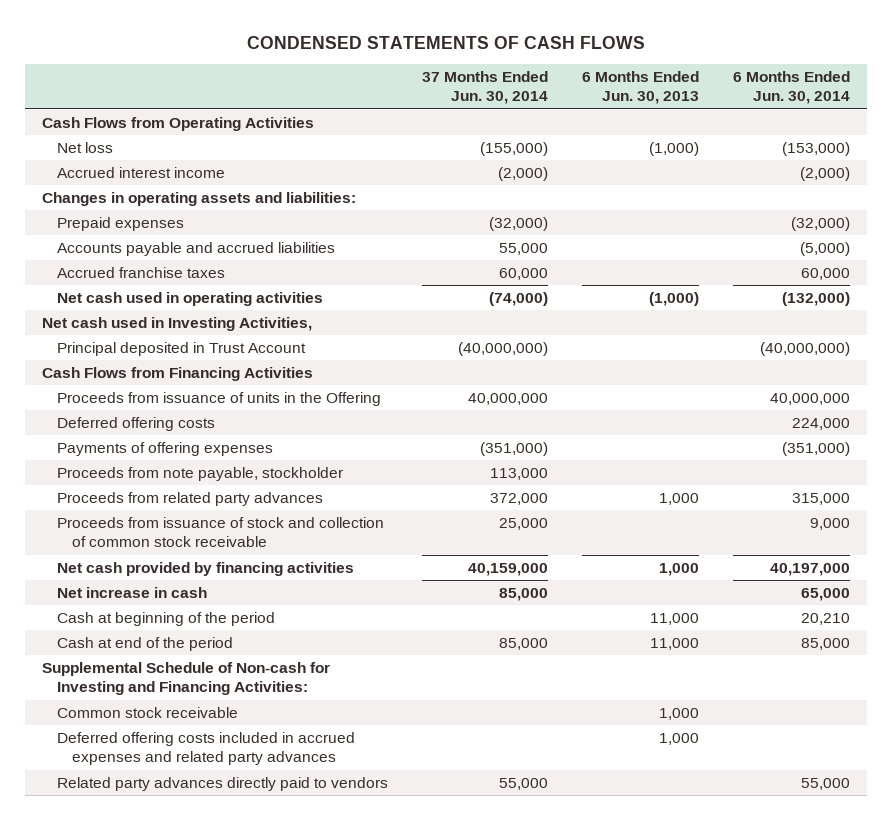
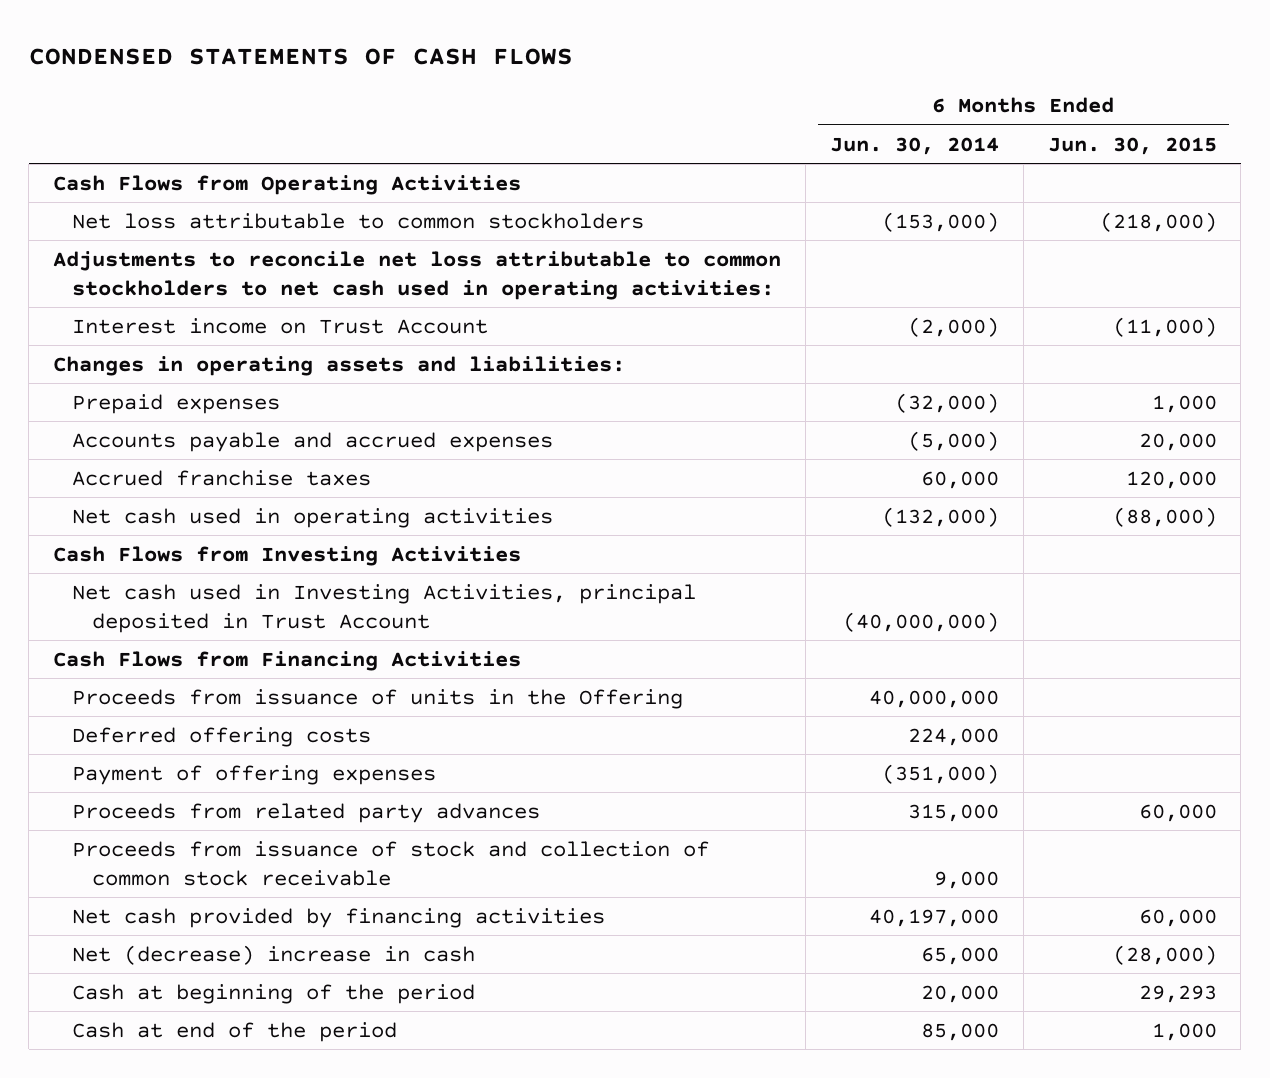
[421,70,548,105] 37 Months Ended Jun. 30, 2014 -> none
[581,70,699,105] 6 Months Ended Jun. 30, 2013 -> none
none -> [1047,136,1217,155] Jun. 30, 2015
[57,141,114,153] Net loss -> [72,212,645,229] Net loss attributable to common stockholders
none -> [53,250,782,300] Adjustments to reconcile net loss attributable to common stockholders to net cash used in operating activities:
[57,166,226,178] Accrued interest income -> [72,317,489,334] Interest income on Trust Account
[57,241,336,256] Accounts payable and accrued liabilities -> [72,431,554,452] Accounts payable and accrued expenses
[41,316,312,331] Net cash used in Investing Activities, -> [53,545,522,566] Cash Flows from Investing Activities
[57,341,307,356] Principal deposited in Trust Account -> [72,583,697,633] Net cash used in Investing Activities, principal deposited in Trust Account
[57,466,344,481] Proceeds from note payable, stockholder -> none
[57,441,274,456] Payments of offering expenses -> [72,764,437,785] Payment of offering expenses
[57,586,208,598] Net increase in cash -> [72,944,476,965] Net (decrease) increase in cash
[800,612,850,625] 20,210 -> [920,984,999,1003] 20,000
[41,661,330,696] Supplemental Schedule of Non-cash for Investing and Financing Activities: -> none
[57,706,239,718] Common stock receivable -> none
[57,731,356,766] Deferred offering costs included in accrued expenses and related party advances -> none
[57,776,389,791] Related party advances directly paid to vendors -> none

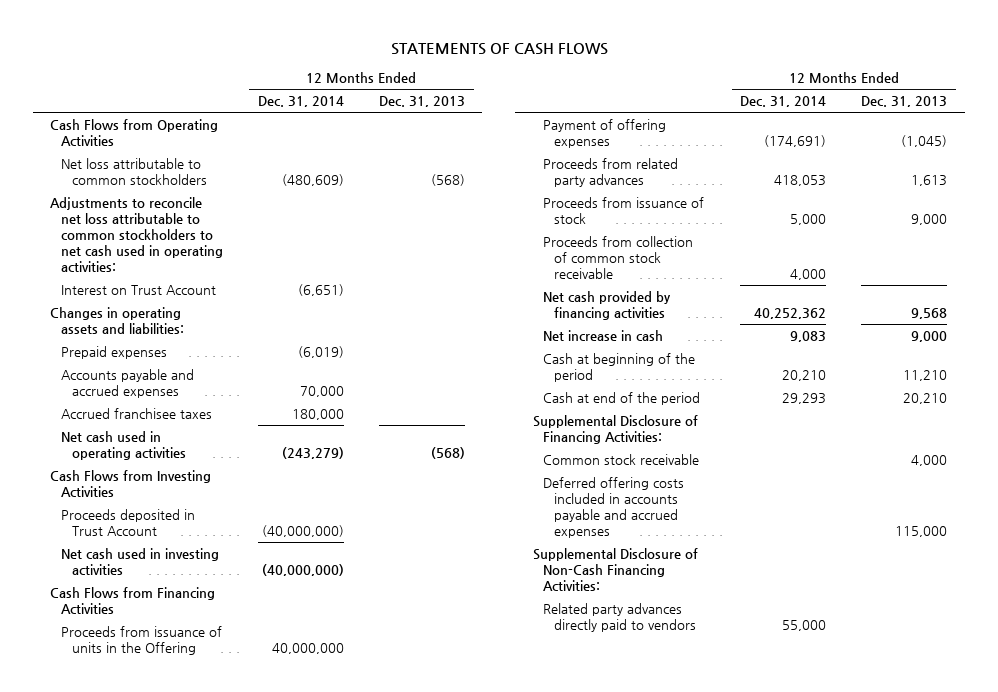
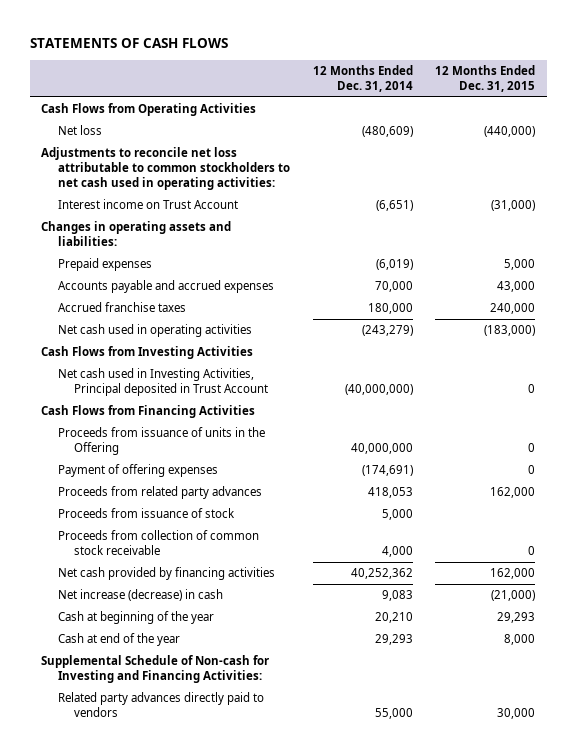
[378,96,465,108] Dec. 31, 2013 -> none
none -> [435,64,536,92] 12 Months Ended Dec. 31, 2015
[60,158,207,185] Net loss attributable to common stockholders -> [57,125,102,136] Net loss
[60,285,216,296] Interest on Trust Account -> [57,199,238,210] Interest income on Trust Account
[60,408,212,420] Accrued franchisee taxes -> [57,302,186,313] Accrued franchise taxes
[60,548,219,575] Net cash used in investing activities -> none
[60,509,195,536] Proceeds deposited in Trust Account -> [57,368,269,397] Net cash used in Investing Activities, Principal deposited in Trust Account
[532,415,698,444] Supplemental Disclosure of Financing Activities: -> none
[543,454,700,466] Common stock receivable -> none
[543,477,685,538] Deferred offering costs included in accounts payable and accrued expenses -> none
[543,330,664,342] Net increase in cash -> [57,589,223,602] Net increase (decrease) in cash
[543,353,696,382] Cash at beginning of the period -> [57,611,214,625] Cash at beginning of the year
[543,392,701,406] Cash at end of the period -> [57,633,180,647] Cash at end of the year
[532,548,698,591] Supplemental Disclosure of Non-Cash Financing Activities: -> [41,655,270,684] Supplemental Schedule of Non-cash for Investing and Financing Activities:

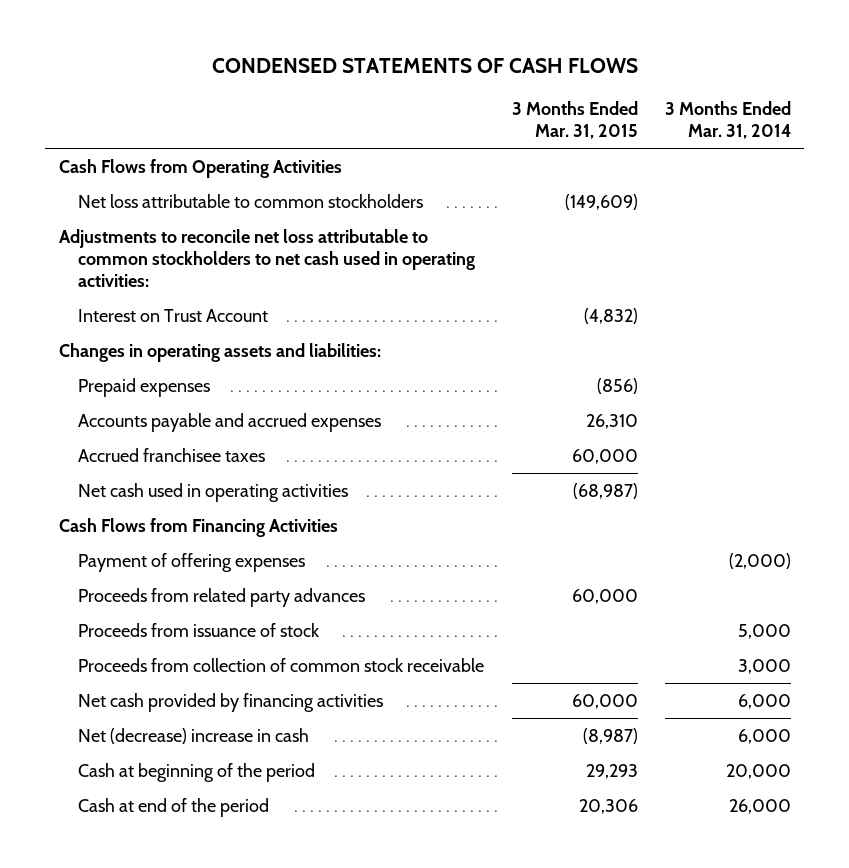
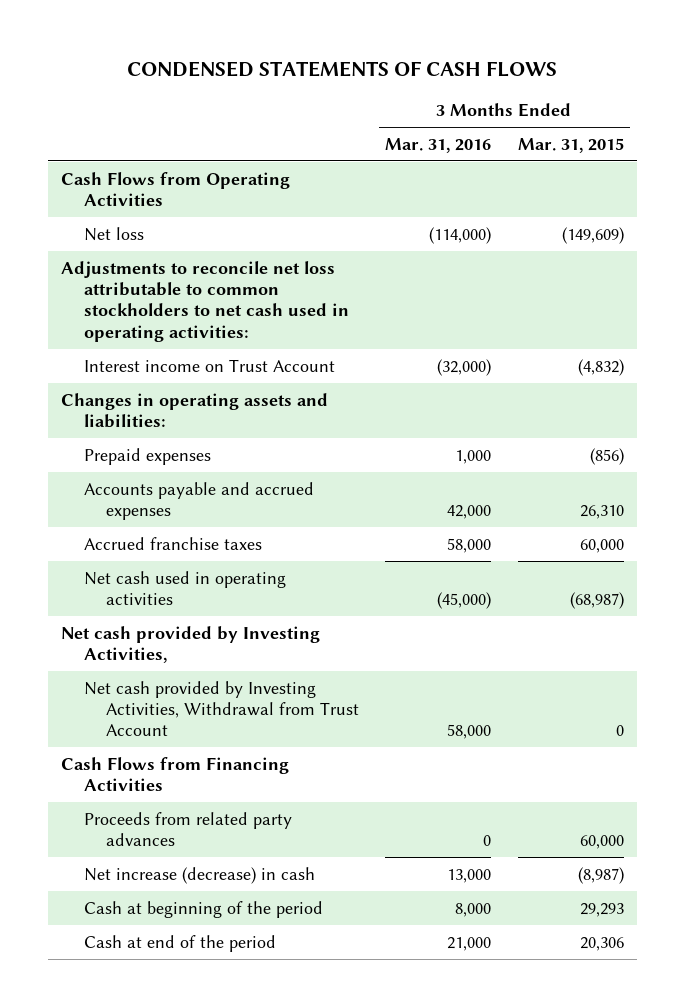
[664,101,791,140] 3 Months Ended Mar. 31, 2014 -> none
none -> [385,137,492,153] Mar. 31, 2016
[78,193,424,208] Net loss attributable to common stockholders -> [83,226,144,241] Net loss
[78,308,269,322] Interest on Trust Account -> [83,358,335,372] Interest income on Trust Account
[78,447,266,462] Accrued franchisee taxes -> [83,536,262,550] Accrued franchise taxes
none -> [61,625,321,664] Net cash provided by Investing Activities,
none -> [83,680,359,737] Net cash provided by Investing Activities, Withdrawal from Trust Account
[78,552,306,572] Payment of offering expenses -> none
[78,622,320,637] Proceeds from issuance of stock -> none
[78,657,485,672] Proceeds from collection of common stock receivable -> none
[78,692,384,712] Net cash provided by financing activities -> none
[78,727,310,744] Net (decrease) increase in cash -> [83,866,315,884] Net increase (decrease) in cash

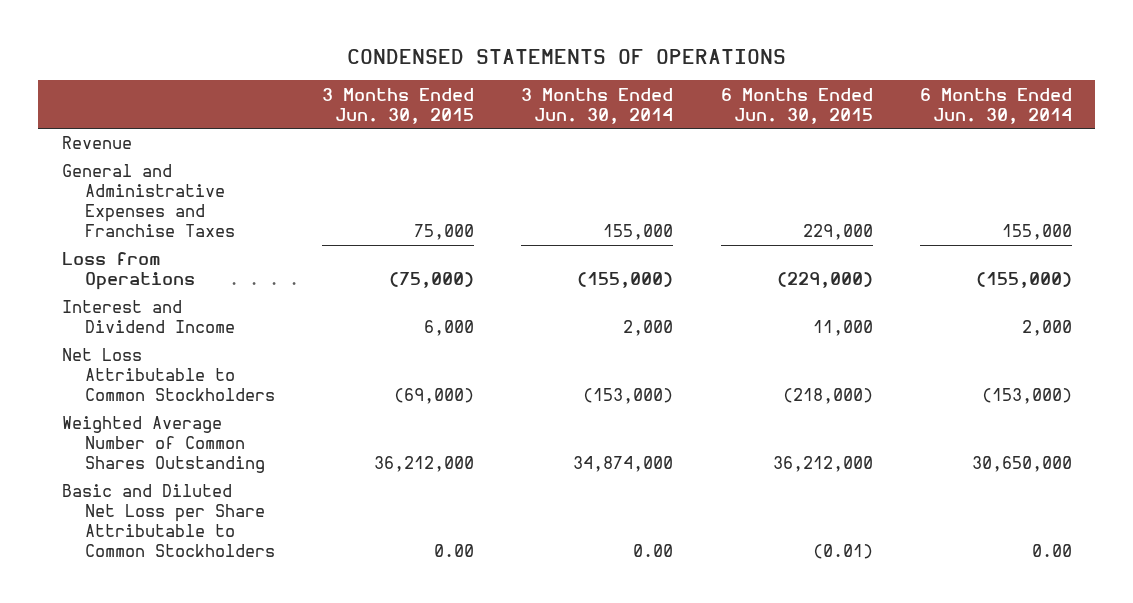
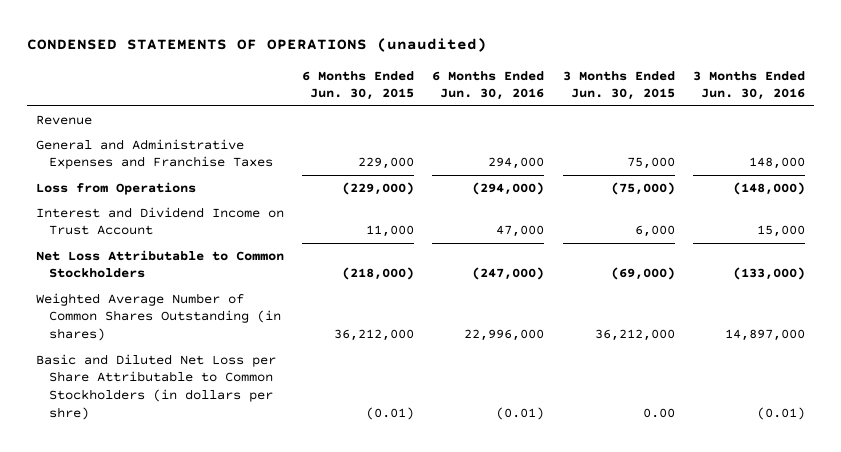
[346,48,786,64] CONDENSED STATEMENTS OF OPERATIONS -> [26,37,487,52] CONDENSED STATEMENTS OF OPERATIONS (unaudited)
[521,87,674,124] 3 Months Ended Jun. 30, 2014 -> none
[919,87,1072,124] 6 Months Ended Jun. 30, 2014 -> none
none -> [432,70,545,101] 6 Months Ended Jun. 30, 2016
none -> [692,70,805,101] 3 Months Ended Jun. 30, 2016
[61,300,236,334] Interest and Dividend Income -> [35,206,284,236] Interest and Dividend Income on Trust Account
[61,416,266,474] Weighted Average Number of Common Shares Outstanding -> [35,292,282,341] Weighted Average Number of Common Shares Outstanding (in shares)
[61,484,276,557] Basic and Diluted Net Loss per Share Attributable to Common Stockholders -> [35,353,276,420] Basic and Diluted Net Loss per Share Attributable to Common Stockholders (in dollars per shre)

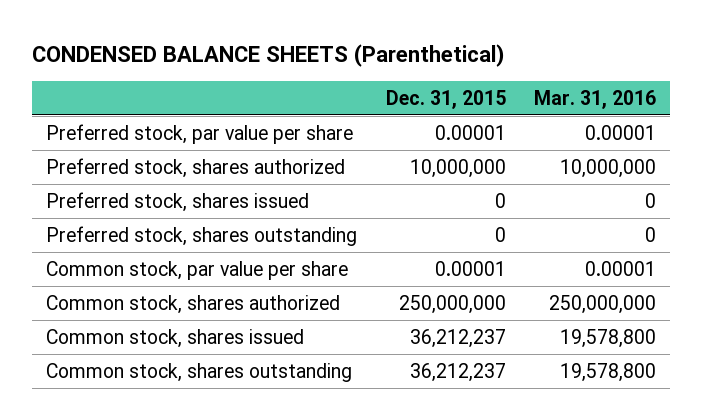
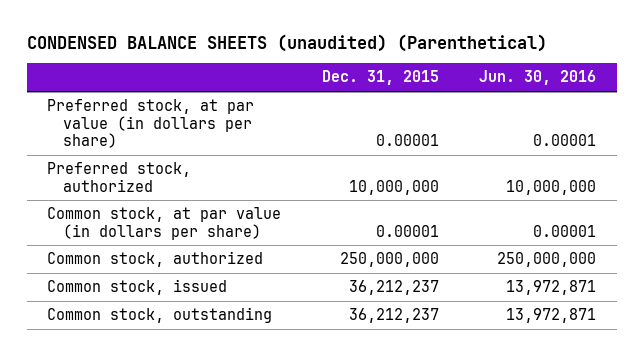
[32,44,506,68] CONDENSED BALANCE SHEETS (Parenthetical) -> [26,33,547,52] CONDENSED BALANCE SHEETS (unaudited) (Parenthetical)
[534,90,657,110] Mar. 31, 2016 -> none
none -> [479,70,597,86] Jun. 30, 2016
[46,191,310,212] Preferred stock, shares issued -> none
[46,225,358,246] Preferred stock, shares outstanding -> none
[46,123,354,144] Preferred stock, par value per share -> [47,99,255,149] Preferred stock, at par value (in dollars per share)
[46,157,346,178] Preferred stock, shares authorized -> [47,162,192,192] Preferred stock, authorized
[46,260,349,280] Common stock, par value per share -> [47,207,282,240] Common stock, at par value (in dollars per share)
[46,294,341,314] Common stock, shares authorized -> [47,251,264,268] Common stock, authorized
[46,328,305,348] Common stock, shares issued -> [47,279,228,296] Common stock, issued
[46,362,353,382] Common stock, shares outstanding -> [47,307,273,324] Common stock, outstanding

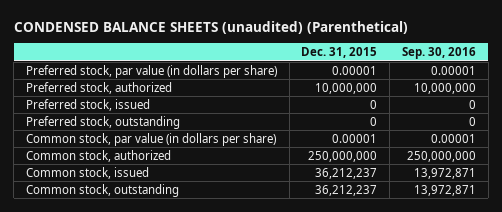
[479,70,597,86] Jun. 30, 2016 -> none
none -> [401,46,476,59] Sep. 30, 2016
[47,99,255,149] Preferred stock, at par value (in dollars per share) -> [25,64,277,78] Preferred stock, par value (in dollars per share)
none -> [25,98,150,111] Preferred stock, issued
none -> [25,115,180,129] Preferred stock, outstanding
[47,207,282,240] Common stock, at par value (in dollars per share) -> [25,132,276,146] Common stock, par value (in dollars per share)

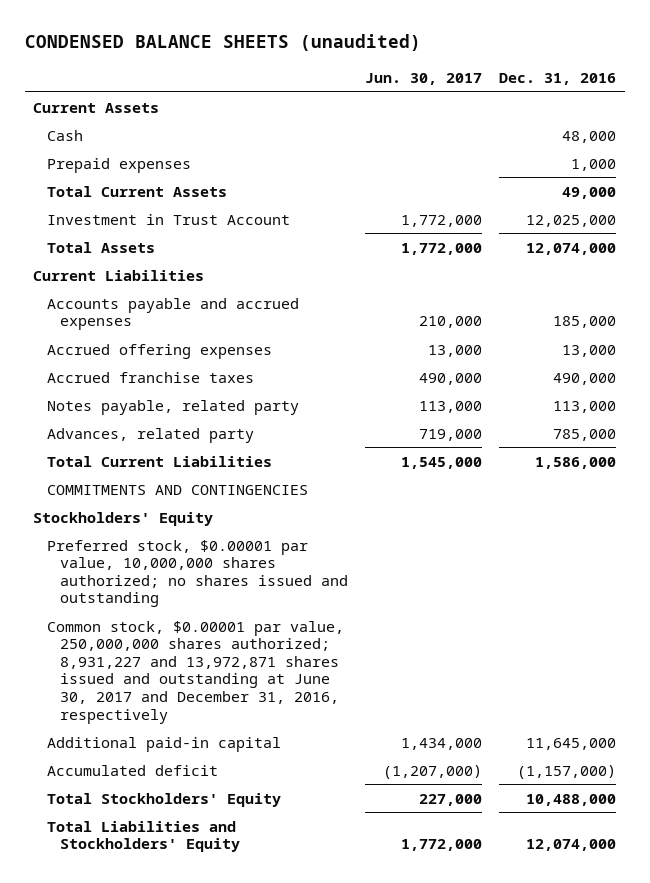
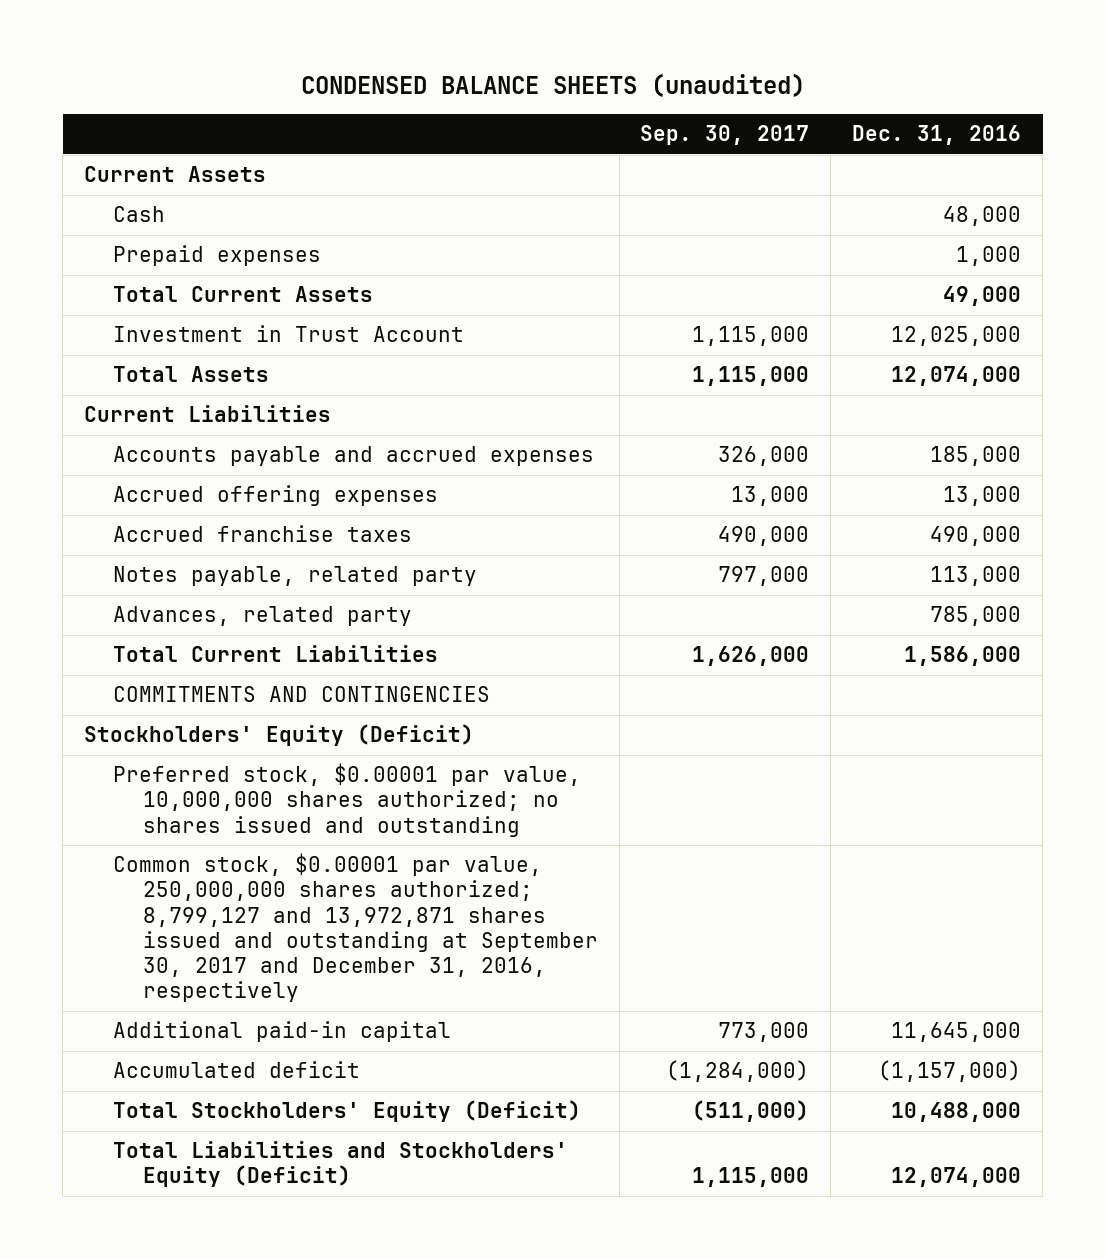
[365,72,483,85] Jun. 30, 2017 -> none
none -> [640,125,810,146] Sep. 30, 2017
[33,511,214,526] Stockholders' Equity -> [83,724,474,747] Stockholders' Equity (Deficit)
[46,620,344,724] Common stock, $0.00001 par value, 250,000,000 shares authorized; 8,931,227 and 13,972,871 shares issued and outstanding at June 30, 2017 and December 31, 2016, respectively -> [113,853,598,1003] Common stock, $0.00001 par value, 250,000,000 shares authorized; 8,799,127 and 13,972,871 shares issued and outstanding at September 30, 2017 and December 31, 2016, respectively
[46,792,281,807] Total Stockholders' Equity -> [113,1100,582,1123] Total Stockholders' Equity (Deficit)
[46,820,241,853] Total Liabilities and Stockholders' Equity -> [113,1141,569,1188] Total Liabilities and Stockholders' Equity (Deficit)

